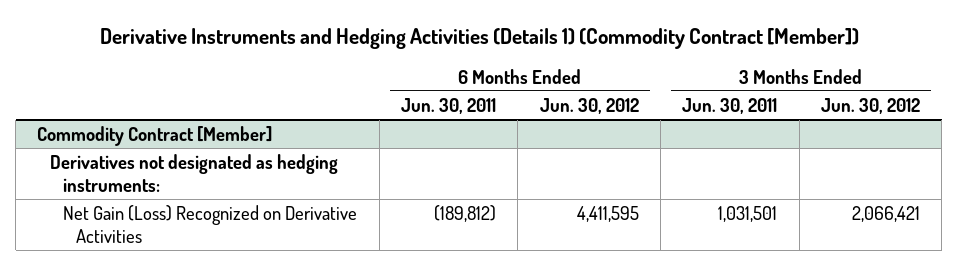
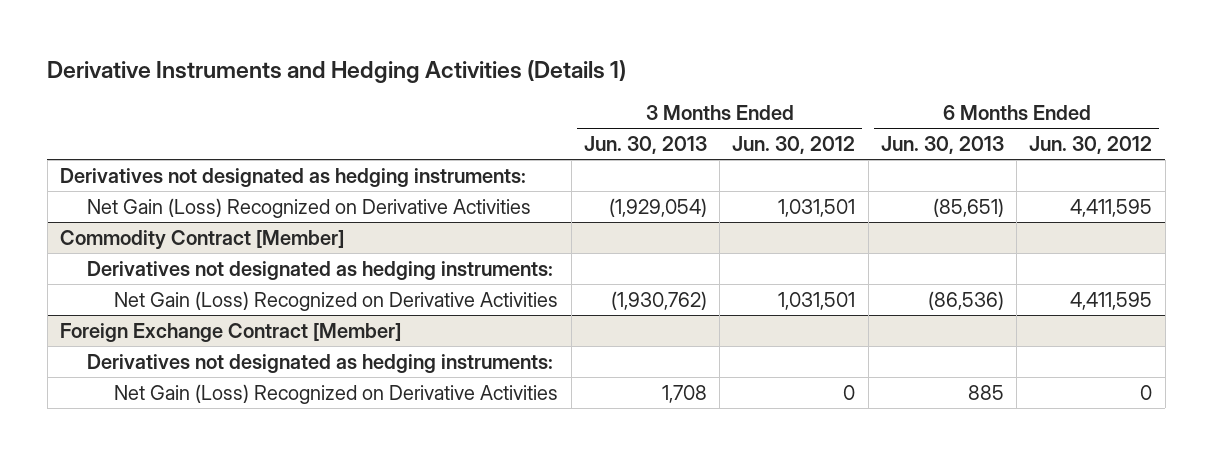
[99,28,859,50] Derivative Instruments and Hedging Activities (Details 1) (Commodity Contract [Member]) -> [47,59,627,83] Derivative Instruments and Hedging Activities (Details 1)
[401,97,497,114] Jun. 30, 2011 -> none
[682,97,778,114] Jun. 30, 2011 -> none
none -> [583,136,707,155] Jun. 30, 2013
none -> [880,136,1004,155] Jun. 30, 2013
none -> [59,167,526,187] Derivatives not designated as hedging instruments:
none -> [87,197,532,218] Net Gain (Loss) Recognized on Derivative Activities
[851,205,920,222] 2,066,421 -> [778,291,856,310] 1,031,501
none -> [59,322,401,342] Foreign Exchange Contract [Member]
none -> [87,353,554,373] Derivatives not designated as hedging instruments:
none -> [114,383,559,404] Net Gain (Loss) Recognized on Derivative Activities

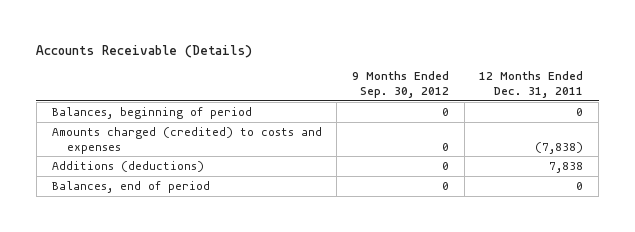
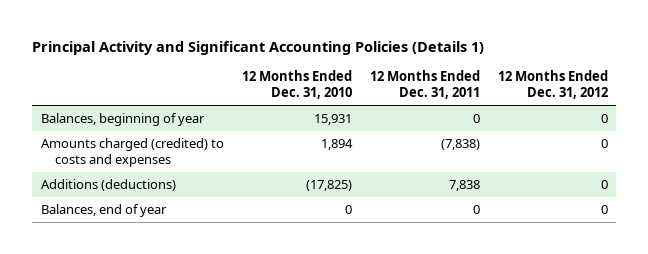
[36,44,253,58] Accounts Receivable (Details) -> [31,40,484,55] Principal Activity and Significant Accounting Policies (Details 1)
[351,71,449,99] 9 Months Ended Sep. 30, 2012 -> none
none -> [241,70,352,100] 12 Months Ended Dec. 31, 2010
none -> [497,70,608,100] 12 Months Ended Dec. 31, 2012
[51,106,252,119] Balances, beginning of period -> [40,113,205,127] Balances, beginning of year
[51,180,210,193] Balances, end of period -> [40,204,167,218] Balances, end of year

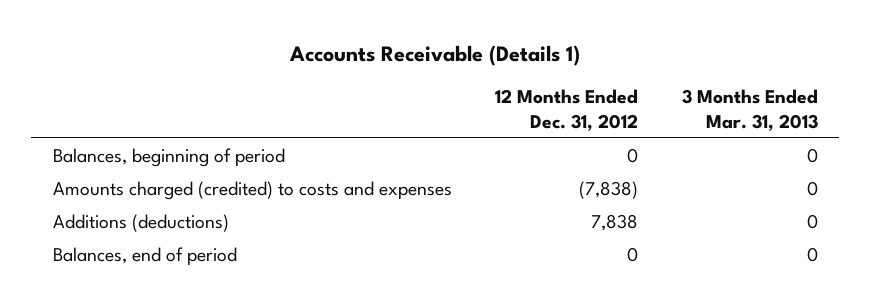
[31,40,484,55] Principal Activity and Significant Accounting Policies (Details 1) -> [289,44,581,66] Accounts Receivable (Details 1)
[241,70,352,100] 12 Months Ended Dec. 31, 2010 -> none
[369,70,480,100] 12 Months Ended Dec. 31, 2011 -> none
none -> [681,88,818,131] 3 Months Ended Mar. 31, 2013
[40,113,205,127] Balances, beginning of year -> [52,147,285,167] Balances, beginning of period
[600,139,608,149] 0 -> [579,180,639,199] (7,838)
[600,180,608,190] 0 -> [591,213,639,231] 7,838
[40,204,167,218] Balances, end of year -> [52,246,237,266] Balances, end of period

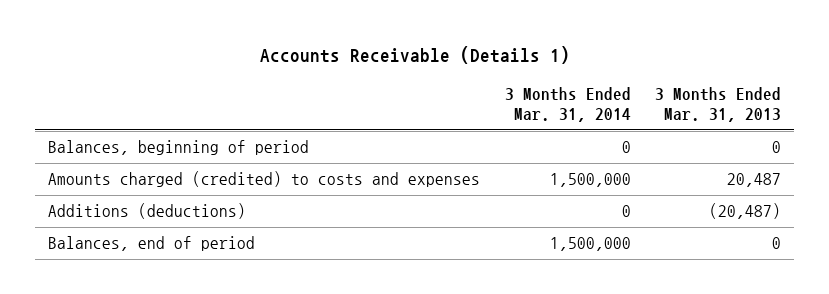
[495,88,639,131] 12 Months Ended Dec. 31, 2012 -> none
none -> [504,87,631,122] 3 Months Ended Mar. 31, 2014
[806,180,818,196] 0 -> [727,173,782,188] 20,487
[806,213,818,229] 0 -> [709,203,782,220] (20,487)

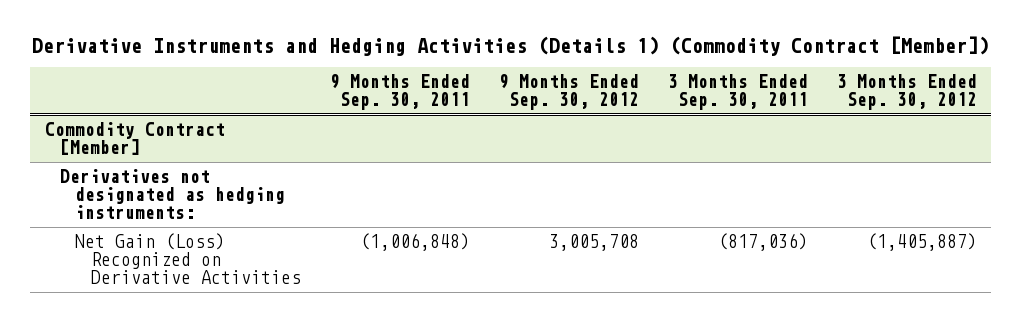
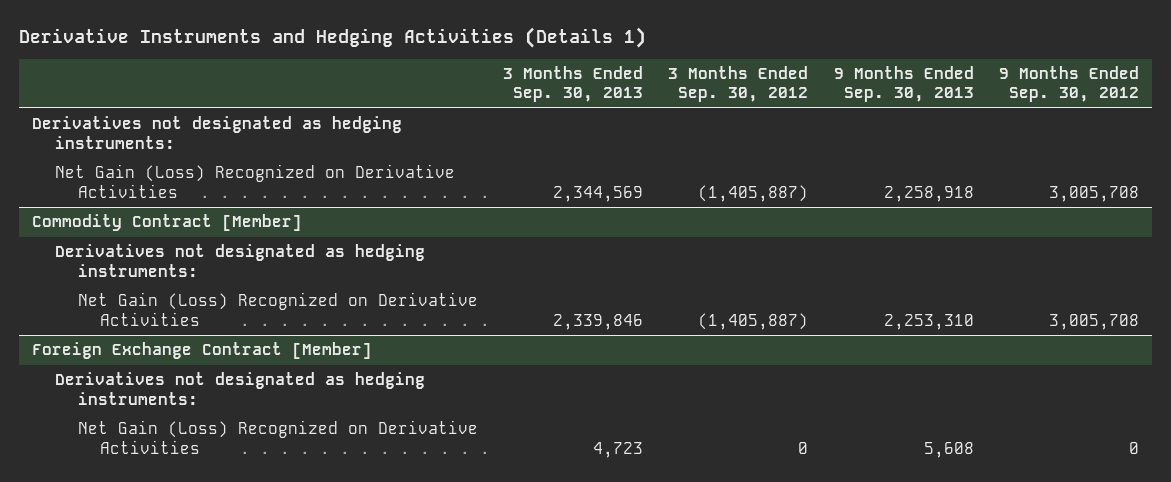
[31,35,989,56] Derivative Instruments and Hedging Activities (Details 1) (Commodity Contract [Member]) -> [19,27,647,49] Derivative Instruments and Hedging Activities (Details 1)
[329,73,470,110] 9 Months Ended Sep. 30, 2011 -> none
[667,73,808,110] 3 Months Ended Sep. 30, 2011 -> none
none -> [502,66,643,103] 3 Months Ended Sep. 30, 2013
none -> [833,66,974,103] 9 Months Ended Sep. 30, 2013
none -> [32,116,403,149] Derivatives not designated as hedging instruments:
none -> [54,164,455,198] Net Gain (Loss) Recognized on Derivative Activities
none -> [32,342,373,360] Foreign Exchange Contract [Member]
none -> [54,372,425,405] Derivatives not designated as hedging instruments:
none -> [77,420,478,454] Net Gain (Loss) Recognized on Derivative Activities

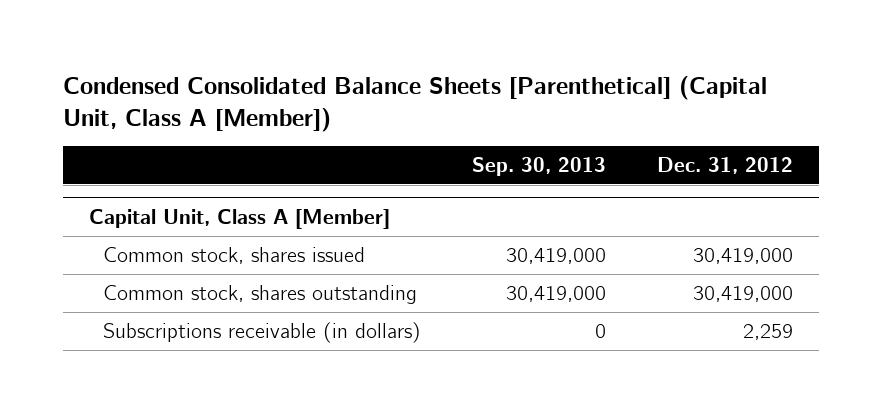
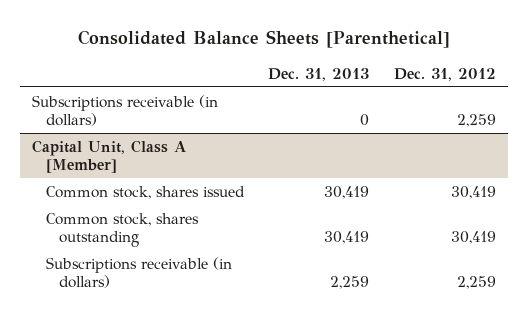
[62,76,767,132] Condensed Consolidated Balance Sheets [Parenthetical] (Capital Unit, Class A [Member]) -> [78,30,451,49] Consolidated Balance Sheets [Parenthetical]
[472,157,607,177] Sep. 30, 2013 -> none
none -> [268,67,370,81] Dec. 31, 2013
none -> [32,94,219,127] Subscriptions receivable (in dollars)
[693,247,794,264] 30,419,000 -> [450,185,496,199] 30,419
[693,285,794,302] 30,419,000 -> [450,231,496,245] 30,419

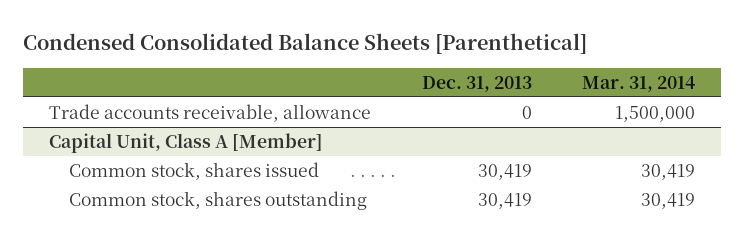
[78,30,451,49] Consolidated Balance Sheets [Parenthetical] -> [23,33,588,55] Condensed Consolidated Balance Sheets [Parenthetical]
[393,67,496,81] Dec. 31, 2012 -> none
none -> [582,75,696,92] Mar. 31, 2014
[32,94,219,127] Subscriptions receivable (in dollars) -> none
none -> [48,104,371,123] Trade accounts receivable, allowance
[45,256,232,289] Subscriptions receivable (in dollars) -> none

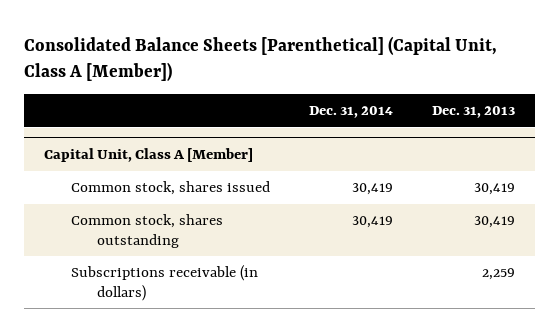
[23,33,588,55] Condensed Consolidated Balance Sheets [Parenthetical] -> [24,35,498,82] Consolidated Balance Sheets [Parenthetical] (Capital Unit, Class A [Member])
[582,75,696,92] Mar. 31, 2014 -> none
none -> [308,106,393,119] Dec. 31, 2014
[48,104,371,123] Trade accounts receivable, allowance -> none
none -> [70,265,258,302] Subscriptions receivable (in dollars)

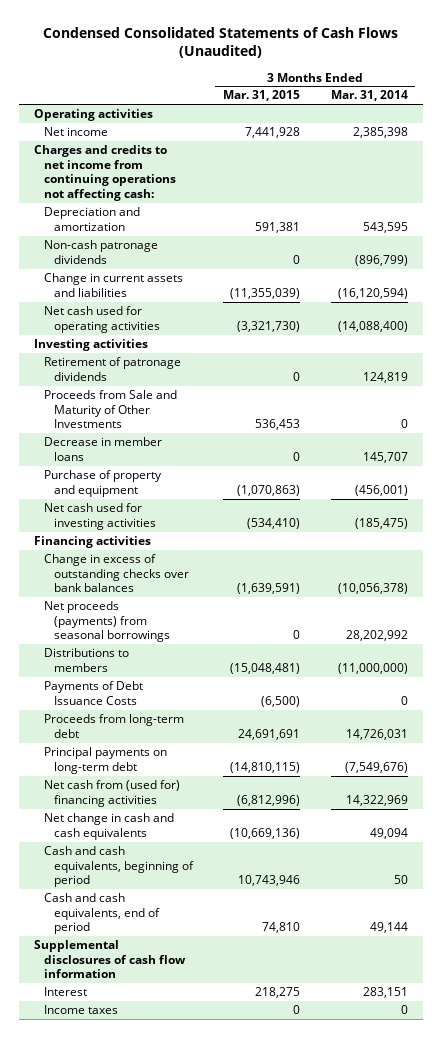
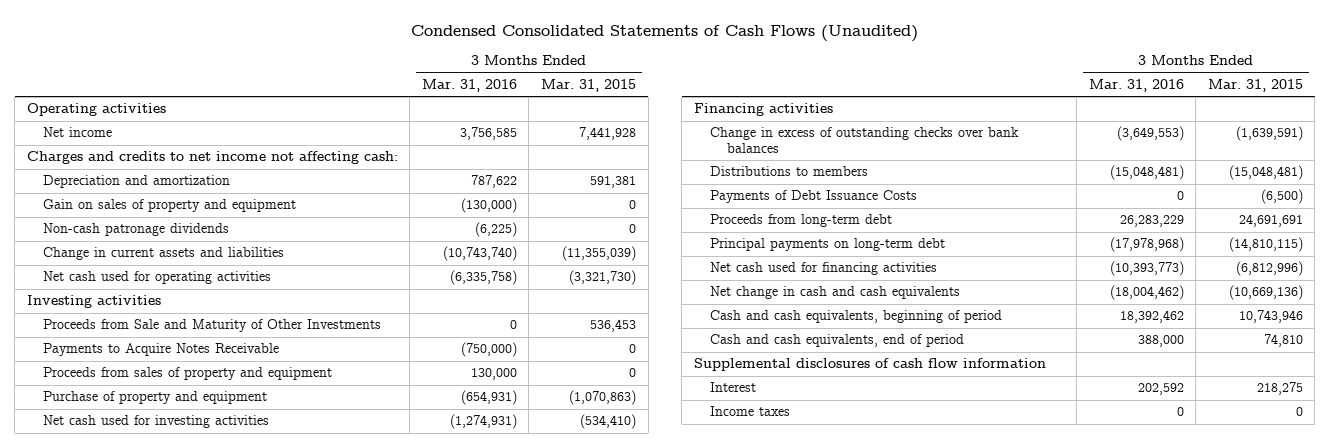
[330,90,408,102] Mar. 31, 2014 -> none
none -> [421,78,517,92] Mar. 31, 2016
[34,145,177,201] Charges and credits to net income from continuing operations not affecting cash: -> [26,151,398,165] Charges and credits to net income not affecting cash:
none -> [43,199,297,213] Gain on sales of property and equipment
[44,357,182,381] Retirement of patronage dividends -> none
[44,437,163,461] Decrease in member loans -> none
none -> [43,343,280,357] Payments to Acquire Notes Receivable
none -> [43,367,333,381] Proceeds from sales of property and equipment
[44,601,170,643] Net proceeds (payments) from seasonal borrowings -> none
[44,780,181,807] Net cash from (used for) financing activities -> [710,262,938,276] Net cash used for financing activities

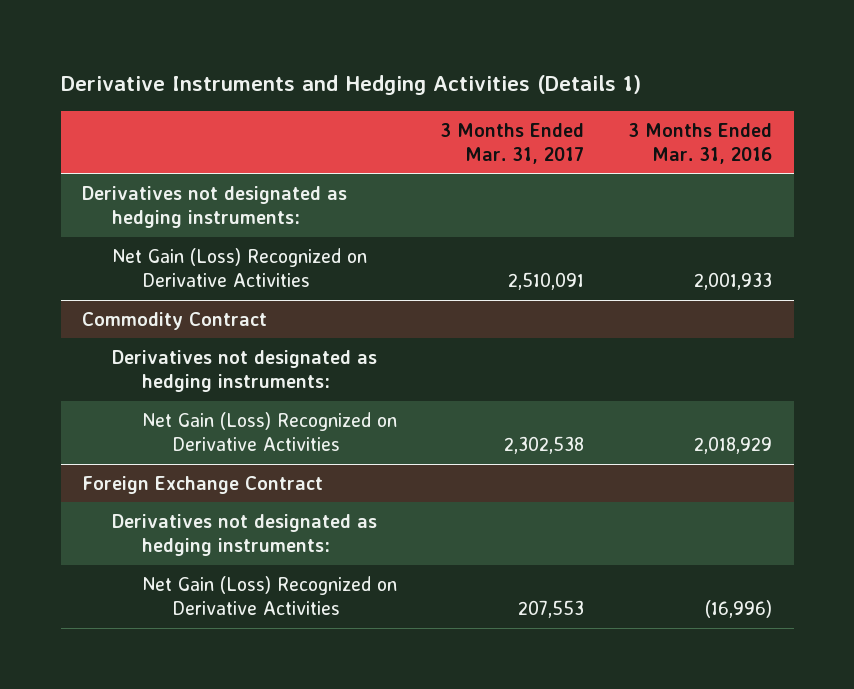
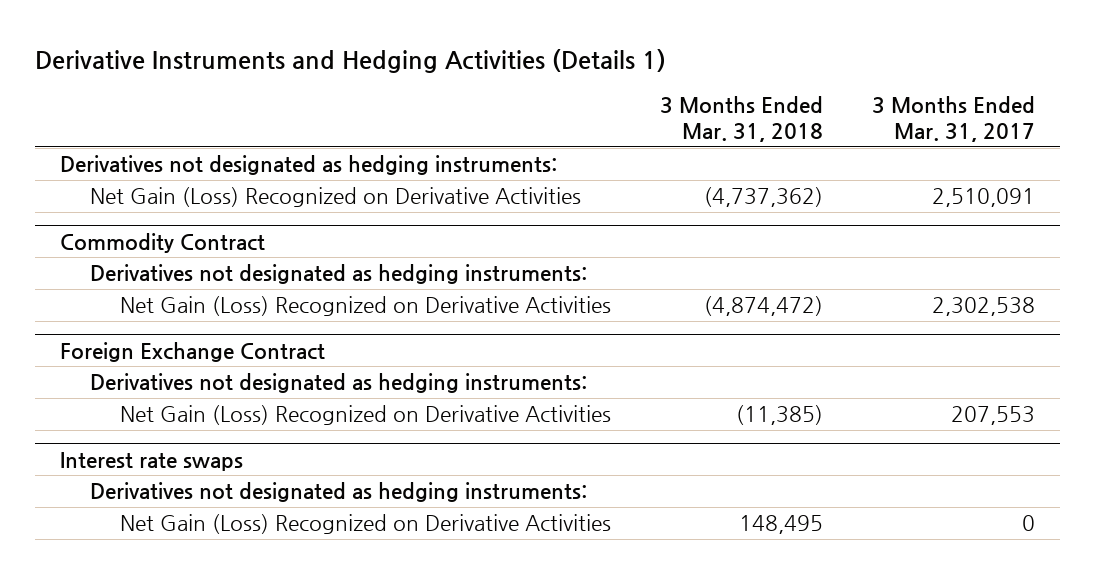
[627,122,772,164] 3 Months Ended Mar. 31, 2016 -> none
none -> [660,95,824,143] 3 Months Ended Mar. 31, 2018
none -> [59,451,243,471] Interest rate swaps
none -> [89,482,587,503] Derivatives not designated as hedging instruments:
none -> [119,514,611,535] Net Gain (Loss) Recognized on Derivative Activities

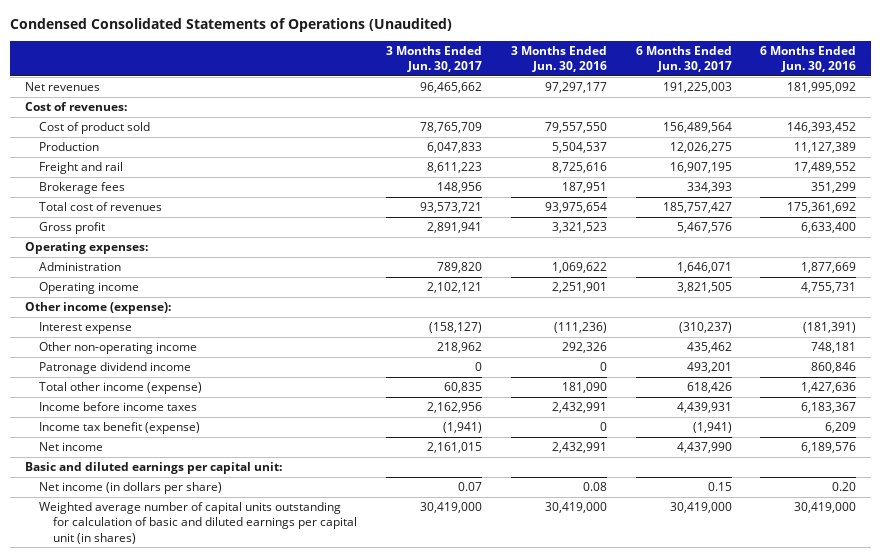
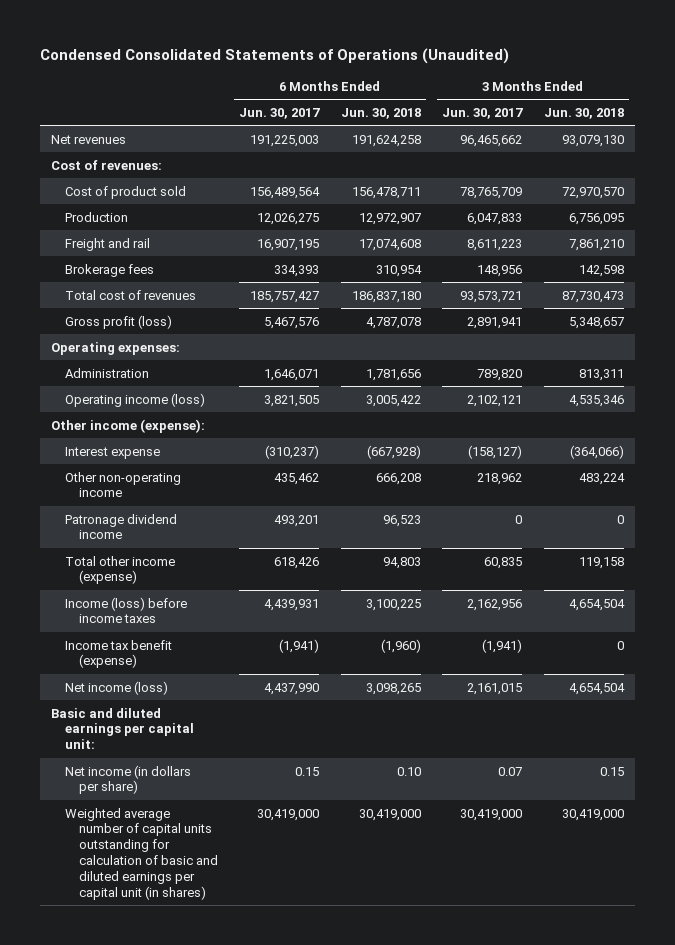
[510,45,607,73] 3 Months Ended Jun. 30, 2016 -> none
[760,45,857,73] 6 Months Ended Jun. 30, 2016 -> none
none -> [340,107,421,119] Jun. 30, 2018
none -> [543,107,624,119] Jun. 30, 2018
[39,222,106,235] Gross profit -> [64,314,172,329] Gross profit (loss)
[39,282,140,295] Operating income -> [64,392,205,407] Operating income (loss)
[39,402,198,412] Income before income taxes -> [64,596,187,624] Income (loss) before income taxes
[39,442,104,452] Net income -> [64,680,168,695] Net income (loss)

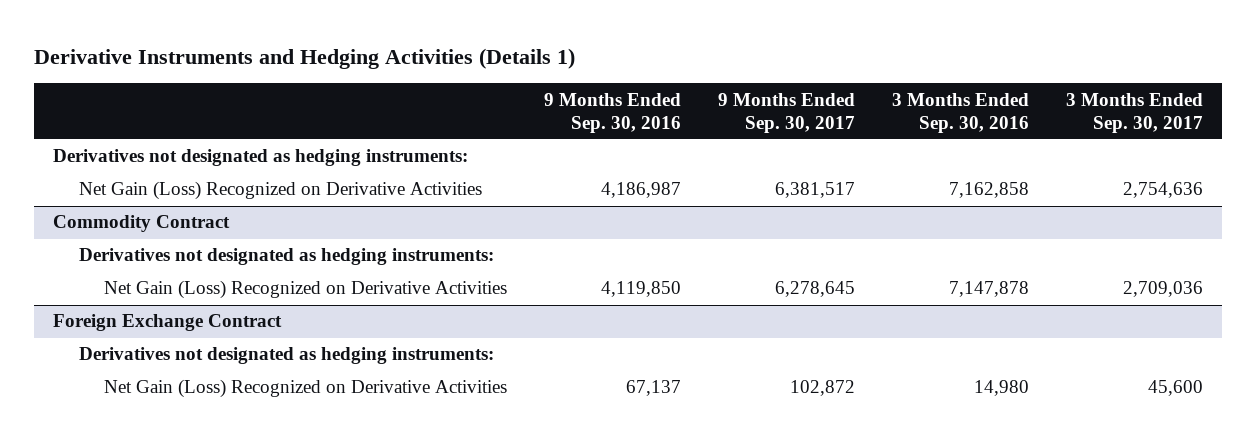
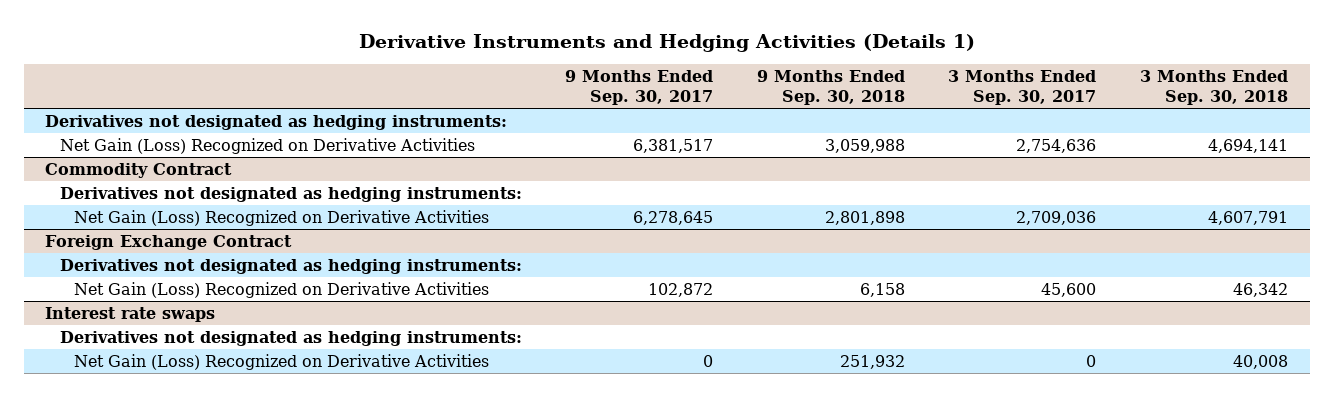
[544,92,682,133] 9 Months Ended Sep. 30, 2016 -> none
[892,92,1030,133] 3 Months Ended Sep. 30, 2016 -> none
none -> [756,70,905,105] 9 Months Ended Sep. 30, 2018
none -> [1139,70,1288,105] 3 Months Ended Sep. 30, 2018
none -> [45,306,216,322] Interest rate swaps
none -> [59,330,522,346] Derivatives not designated as hedging instruments:
none -> [73,353,489,370] Net Gain (Loss) Recognized on Derivative Activities

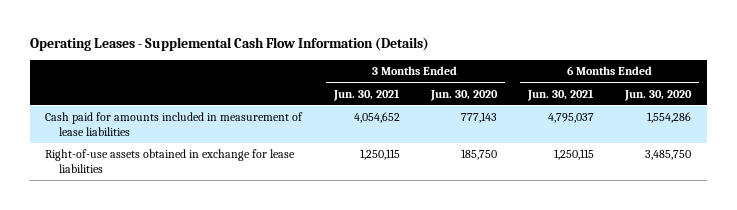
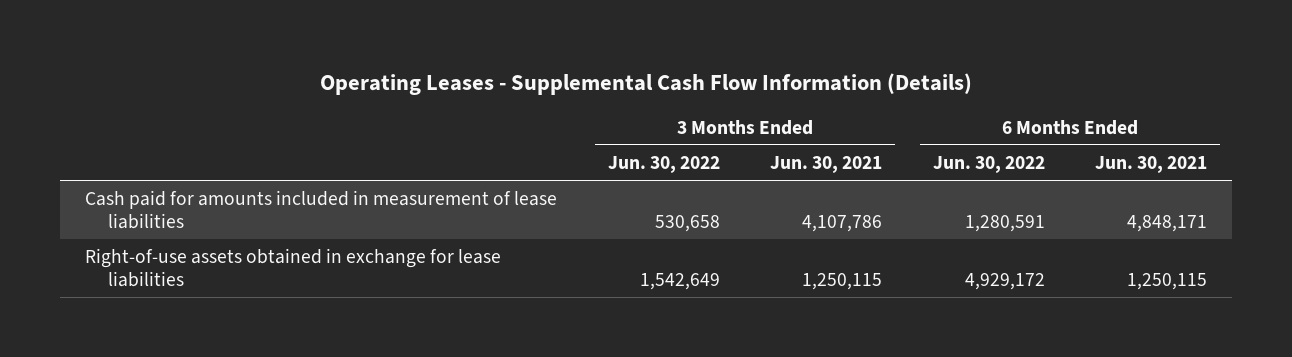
[429,89,498,101] Jun. 30, 2020 -> none
[624,89,693,101] Jun. 30, 2020 -> none
none -> [607,156,720,174] Jun. 30, 2022
none -> [932,156,1045,174] Jun. 30, 2022
[353,112,400,124] 4,054,652 -> [802,214,883,232] 4,107,786
[548,113,595,124] 4,795,037 -> [1127,214,1208,232] 4,848,171

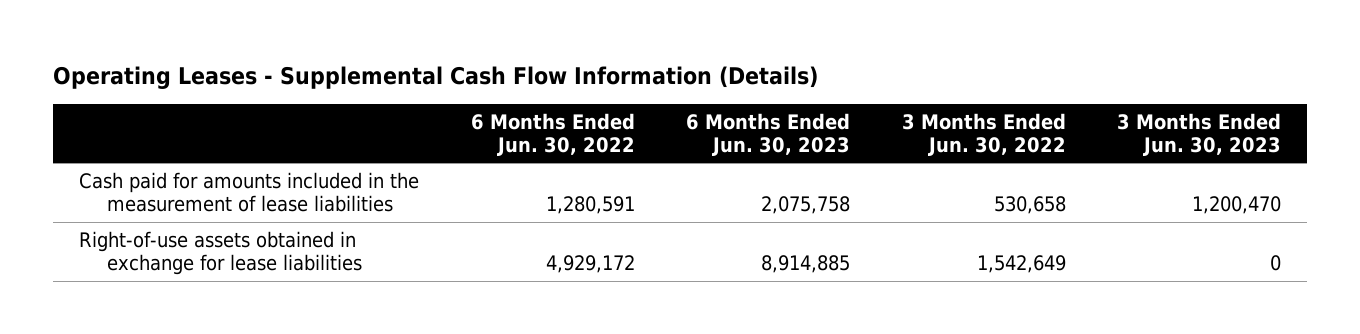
[770,156,883,174] Jun. 30, 2021 -> none
[1095,156,1208,174] Jun. 30, 2021 -> none
none -> [686,112,851,156] 6 Months Ended Jun. 30, 2023
none -> [1117,112,1282,156] 3 Months Ended Jun. 30, 2023
[85,190,558,229] Cash paid for amounts included in measurement of lease liabilities -> [79,172,420,213] Cash paid for amounts included in the measurement of lease liabilities

